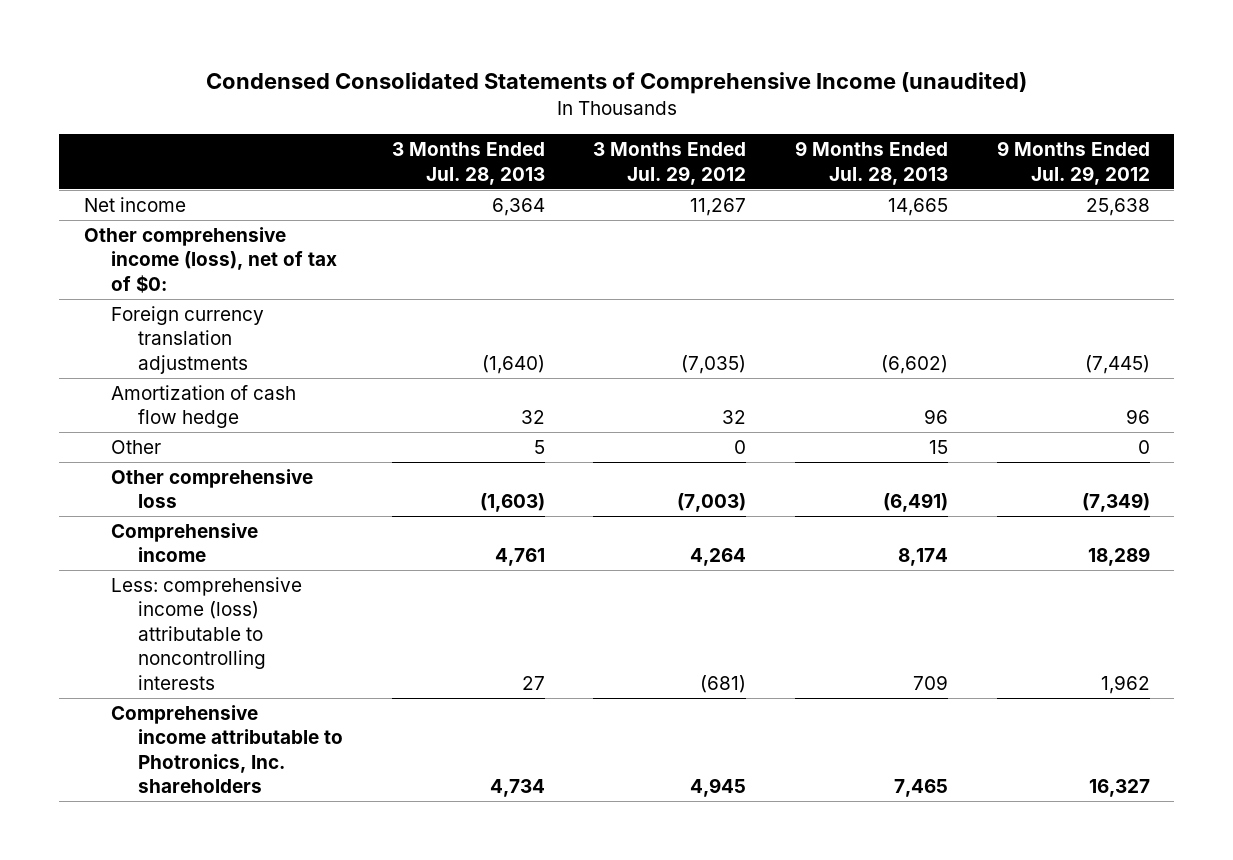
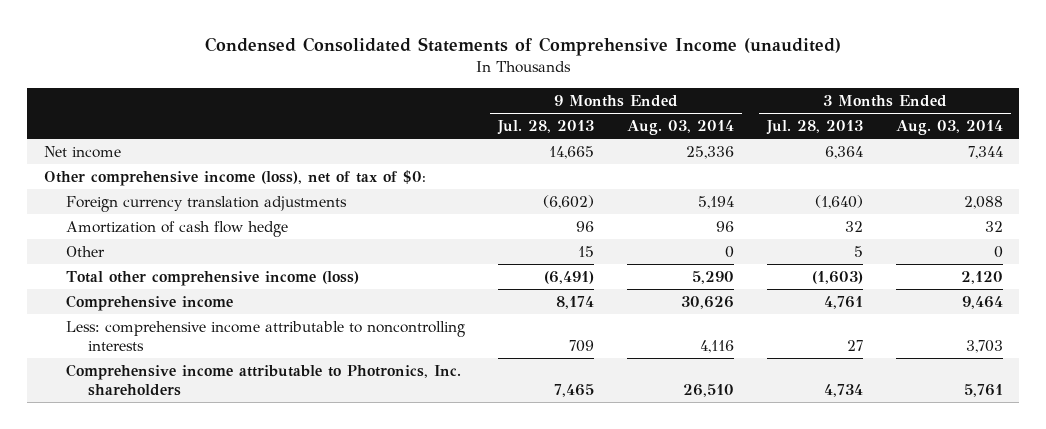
[593,142,747,185] 3 Months Ended Jul. 29, 2012 -> none
[996,141,1150,185] 9 Months Ended Jul. 29, 2012 -> none
none -> [626,119,734,135] Aug. 03, 2014
none -> [895,119,1003,135] Aug. 03, 2014
[111,468,314,509] Other comprehensive loss -> [65,270,359,286] Total other comprehensive income (loss)
[111,576,303,690] Less: comprehensive income (loss) attributable to noncontrolling interests -> [65,320,465,352] Less: comprehensive income attributable to noncontrolling interests

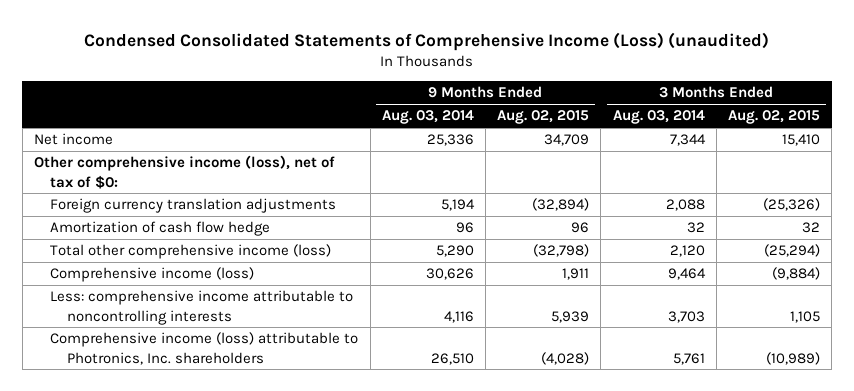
[205,37,842,57] Condensed Consolidated Statements of Comprehensive Income (unaudited) -> [83,31,769,51] Condensed Consolidated Statements of Comprehensive Income (Loss) (unaudited)
[496,119,594,135] Jul. 28, 2013 -> none
[765,119,863,135] Jul. 28, 2013 -> none
none -> [497,110,590,125] Aug. 02, 2015
none -> [727,110,820,125] Aug. 02, 2015
[65,245,105,257] Other -> none
[65,294,233,311] Comprehensive income -> [50,267,255,283] Comprehensive income (loss)
[65,363,461,397] Comprehensive income attributable to Photronics, Inc. shareholders -> [50,332,359,365] Comprehensive income (loss) attributable to Photronics, Inc. shareholders

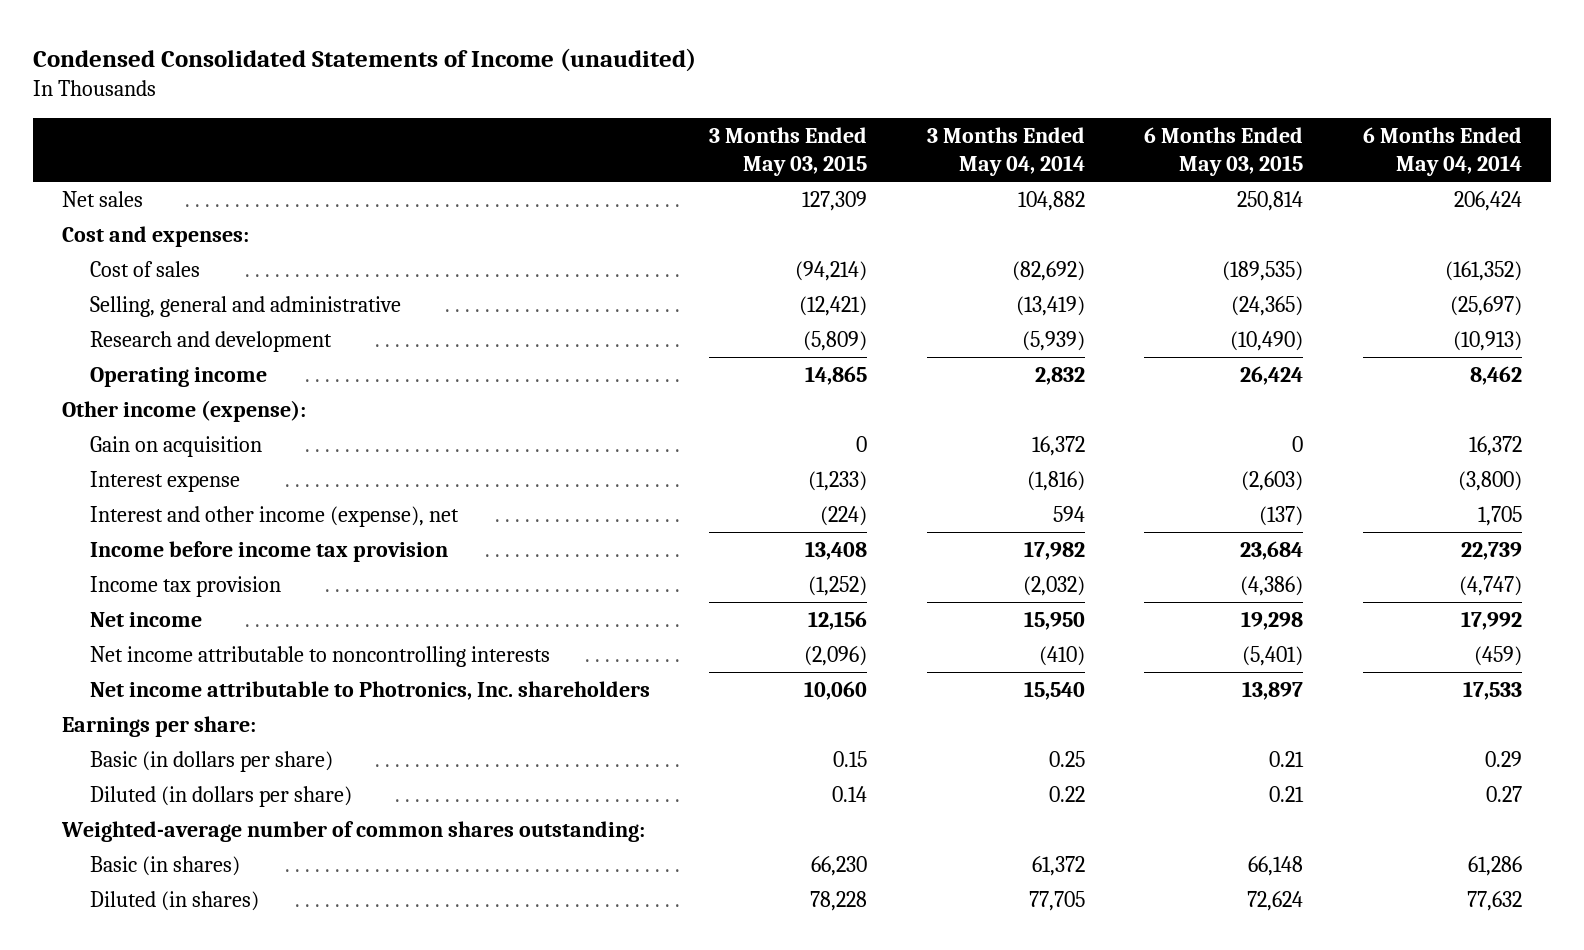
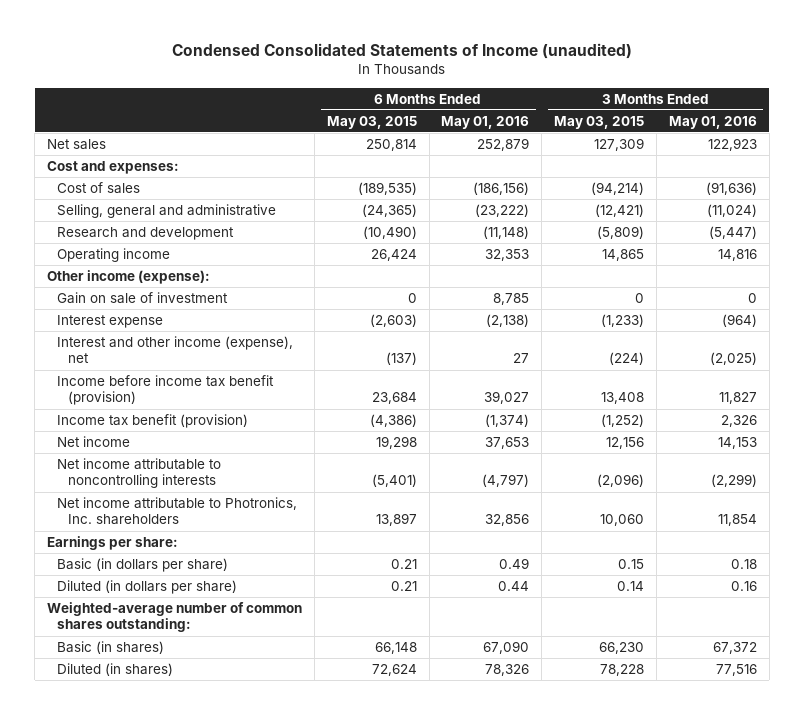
[926,127,1085,177] 3 Months Ended May 04, 2014 -> none
[1362,127,1522,177] 6 Months Ended May 04, 2014 -> none
none -> [441,115,530,129] May 01, 2016
none -> [668,115,757,129] May 01, 2016
[89,435,262,457] Gain on acquisition -> none
none -> [57,292,229,305] Gain on sale of investment
[89,540,448,562] Income before income tax provision -> [57,375,275,406] Income before income tax benefit (provision)
[89,575,281,597] Income tax provision -> [57,414,249,429] Income tax benefit (provision)

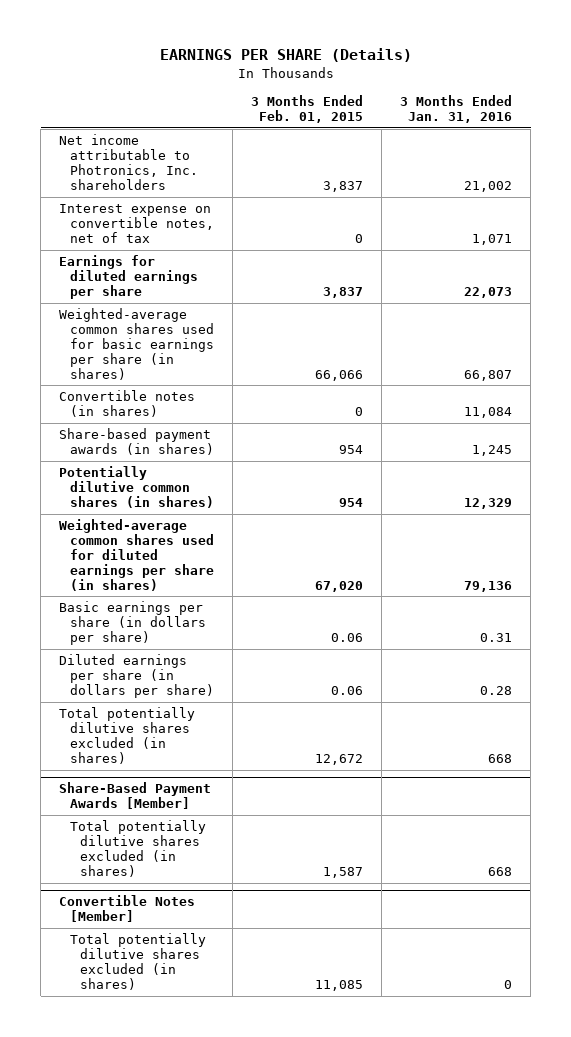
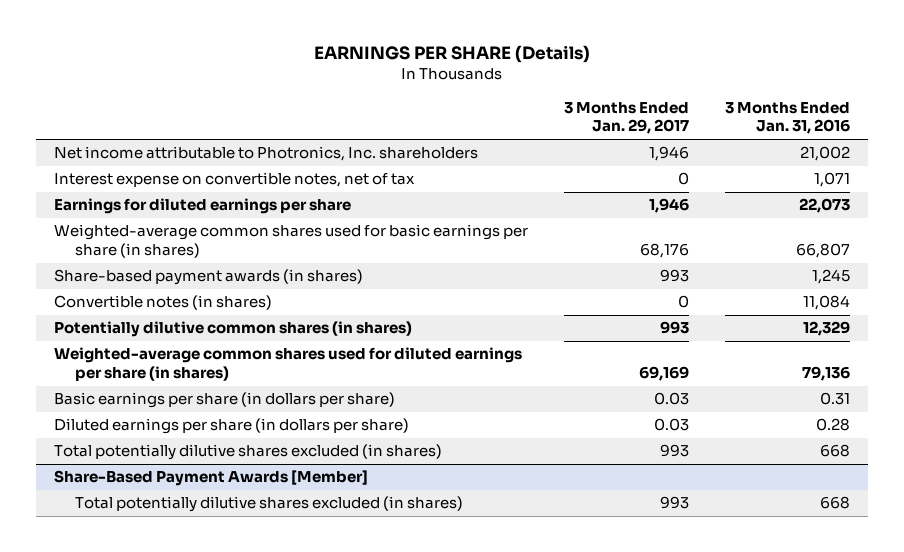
[250,95,363,124] 3 Months Ended Feb. 01, 2015 -> none
none -> [564,101,690,135] 3 Months Ended Jan. 29, 2017
[59,390,196,417] Convertible notes (in shares) -> [54,295,273,311] Convertible notes (in shares)
[59,895,196,923] Convertible Notes [Member] -> none
[69,933,206,990] Total potentially dilutive shares excluded (in shares) -> none

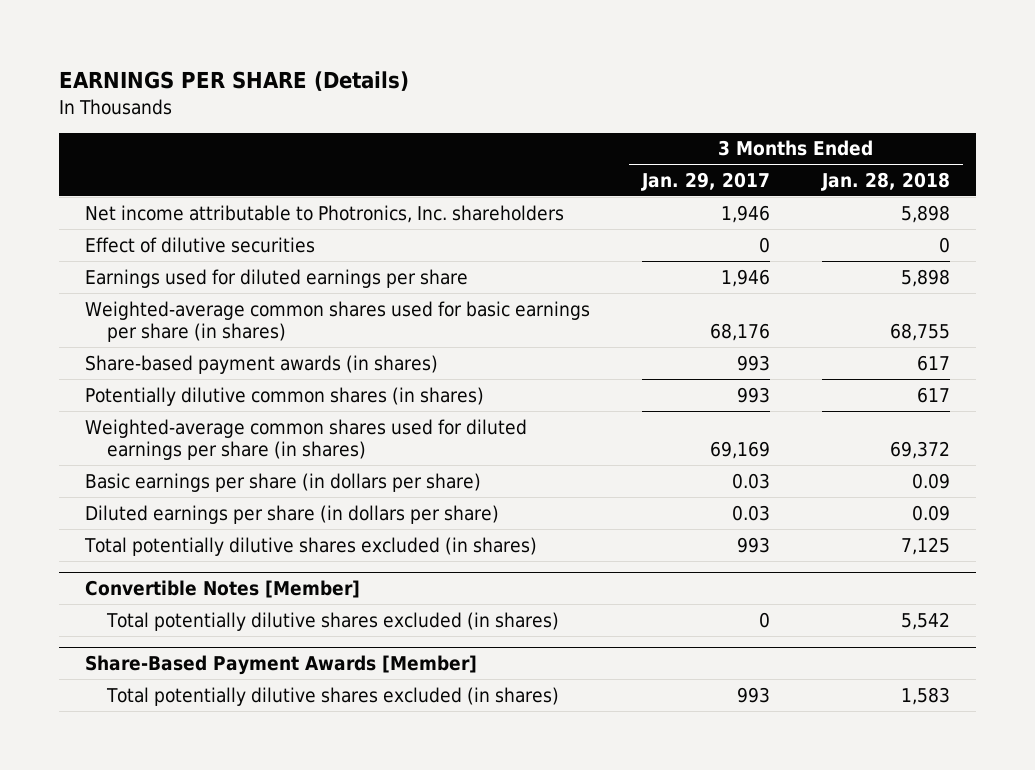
[724,101,850,135] 3 Months Ended Jan. 31, 2016 -> none
none -> [821,171,951,191] Jan. 28, 2018
[54,172,416,188] Interest expense on convertible notes, net of tax -> none
none -> [85,236,316,253] Effect of dilutive securities
[54,198,352,215] Earnings for diluted earnings per share -> [85,268,469,288] Earnings used for diluted earnings per share
[54,295,273,311] Convertible notes (in shares) -> none
none -> [85,579,361,598] Convertible Notes [Member]
none -> [105,611,559,631] Total potentially dilutive shares excluded (in shares)

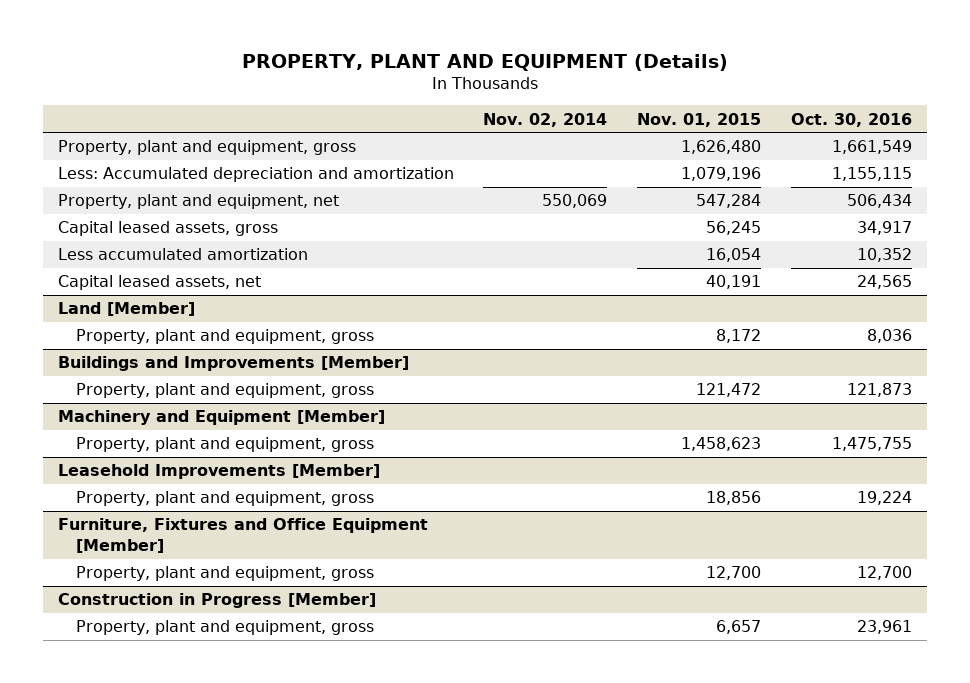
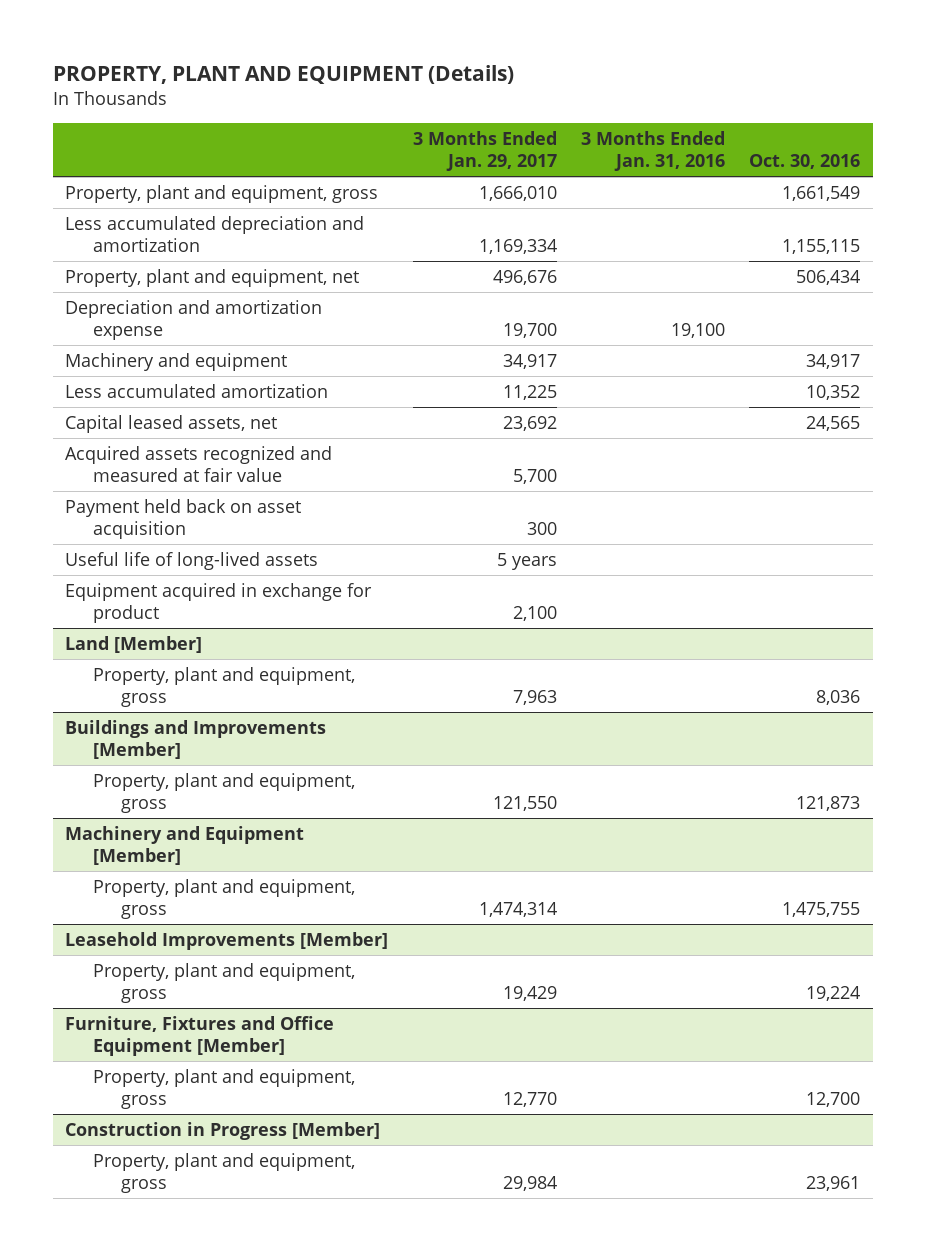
[483,112,608,127] Nov. 02, 2014 -> none
[637,112,762,127] Nov. 01, 2015 -> none
none -> [412,130,557,171] 3 Months Ended Jan. 29, 2017
none -> [581,130,726,171] 3 Months Ended Jan. 31, 2016
[57,167,454,183] Less: Accumulated depreciation and amortization -> [65,215,365,253] Less accumulated depreciation and amortization
none -> [65,299,323,341] Depreciation and amortization expense
[57,221,278,237] Capital leased assets, gross -> [65,352,288,371] Machinery and equipment
none -> [65,445,333,483] Acquired assets recognized and measured at fair value
none -> [65,498,302,540] Payment held back on asset acquisition
none -> [65,551,319,570] Useful life of long-lived assets
none -> [65,582,373,624] Equipment acquired in exchange for product

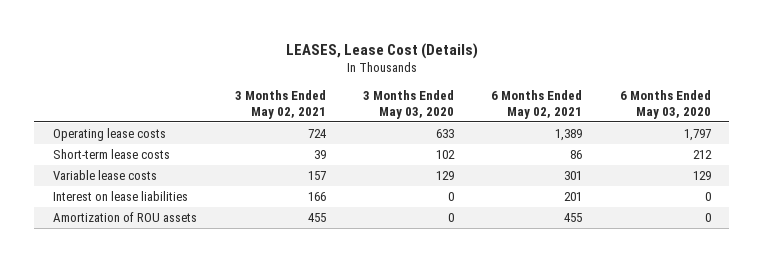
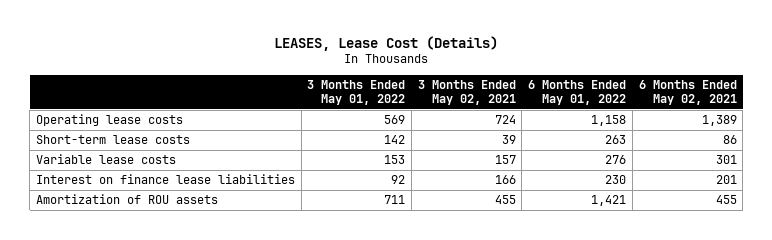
[362,90,454,119] 3 Months Ended May 03, 2020 -> none
[619,90,711,119] 6 Months Ended May 03, 2020 -> none
none -> [307,79,406,105] 3 Months Ended May 01, 2022
none -> [528,79,627,105] 6 Months Ended May 01, 2022
[53,191,189,202] Interest on lease liabilities -> [35,174,295,185] Interest on finance lease liabilities

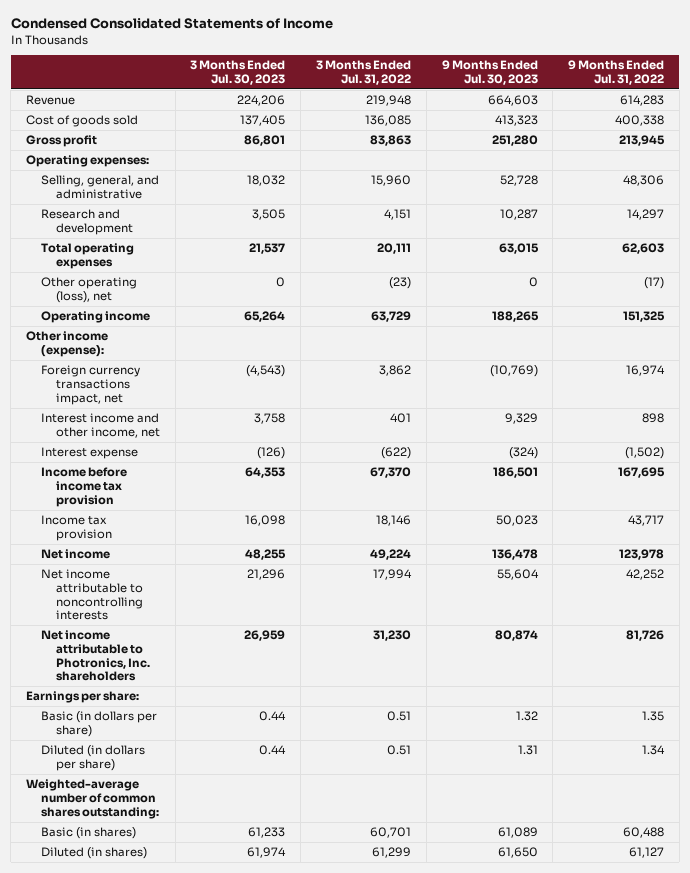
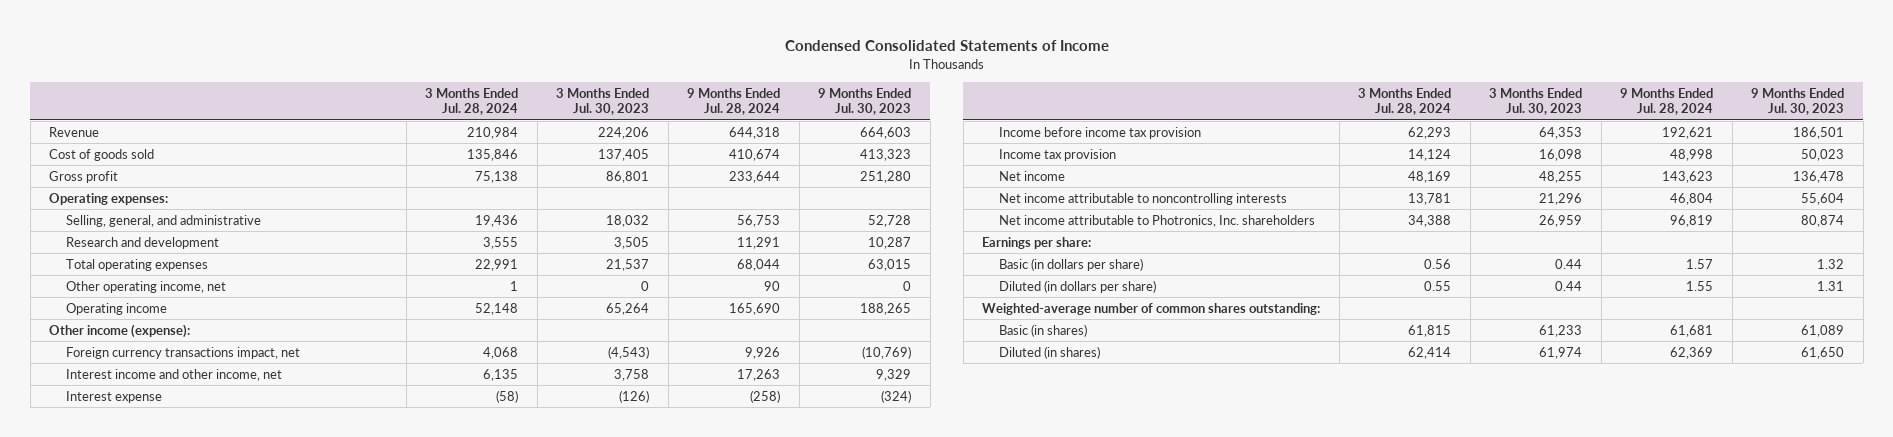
[316,60,412,85] 3 Months Ended Jul. 31, 2022 -> none
[568,60,665,85] 9 Months Ended Jul. 31, 2022 -> none
none -> [425,88,519,116] 3 Months Ended Jul. 28, 2024
none -> [687,88,781,116] 9 Months Ended Jul. 28, 2024
[40,277,137,303] Other operating (loss), net -> [66,280,227,293] Other operating income, net

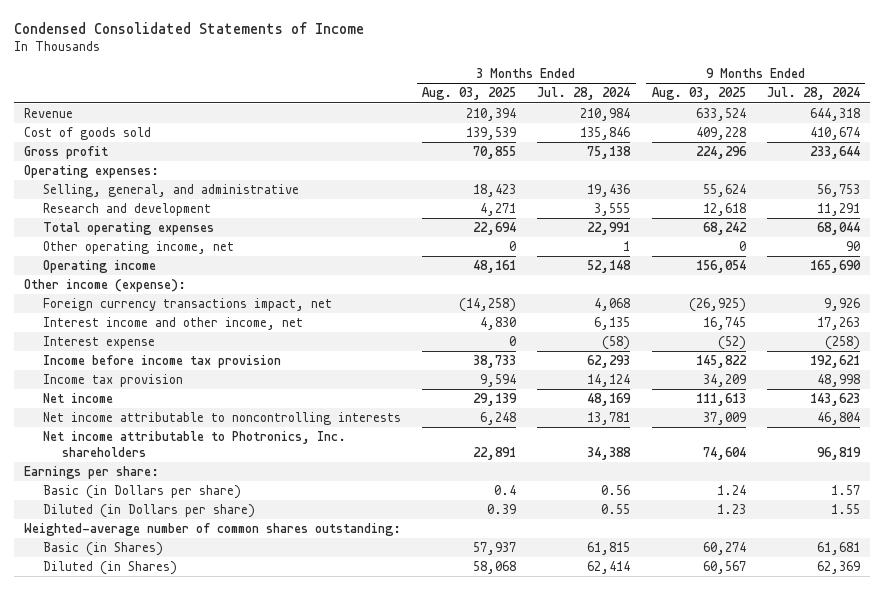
[556,88,650,116] 3 Months Ended Jul. 30, 2023 -> none
[818,88,912,116] 9 Months Ended Jul. 30, 2023 -> none
none -> [422,87,517,101] Aug. 03, 2025
none -> [651,87,746,101] Aug. 03, 2025
[999,257,1144,271] Basic (in dollars per share) -> [43,485,242,500] Basic (in Dollars per share)
[999,279,1157,293] Diluted (in dollars per share) -> [43,504,256,519] Diluted (in Dollars per share)
[999,323,1088,337] Basic (in shares) -> [43,542,164,557] Basic (in Shares)
[999,345,1101,359] Diluted (in shares) -> [43,561,178,576] Diluted (in Shares)

